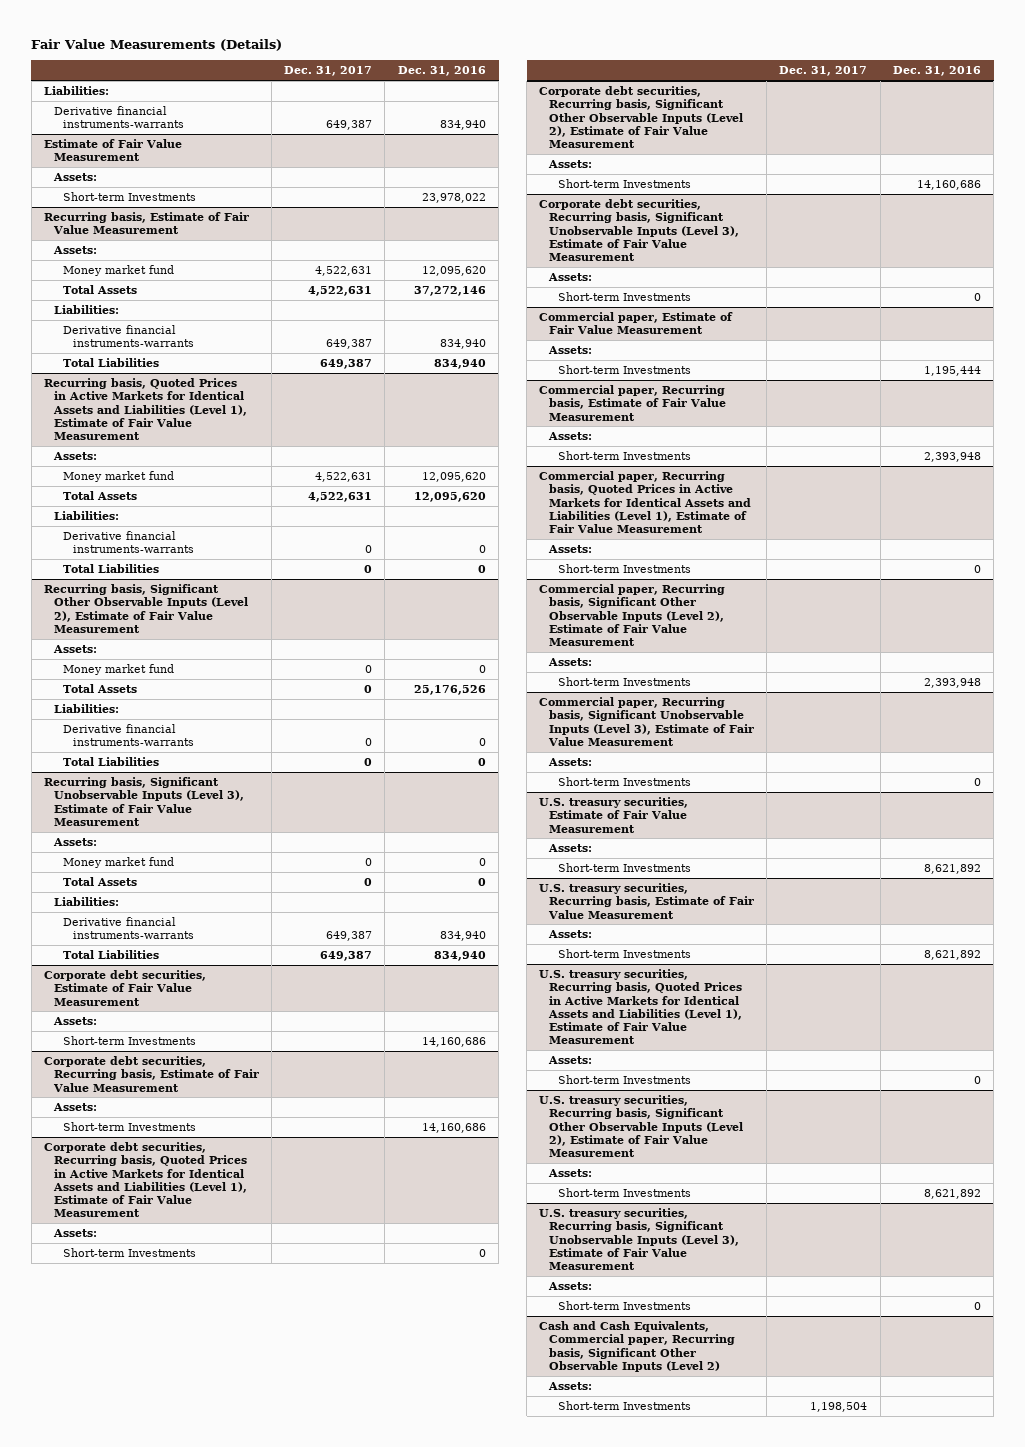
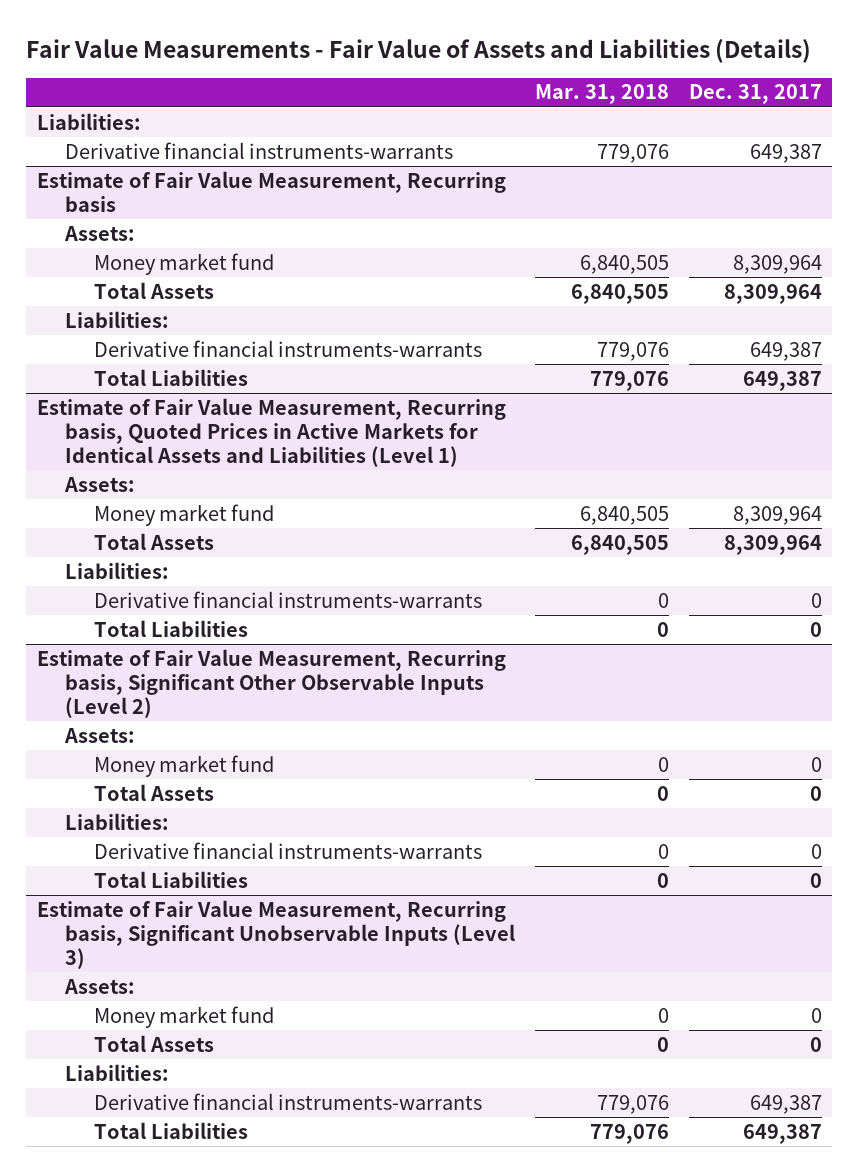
[31,38,283,51] Fair Value Measurements (Details) -> [26,38,812,63] Fair Value Measurements - Fair Value of Assets and Liabilities (Details)
[397,66,486,77] Dec. 31, 2016 -> none
none -> [535,84,670,105] Mar. 31, 2018
[44,139,183,162] Estimate of Fair Value Measurement -> none
[52,173,97,182] Assets: -> none
[63,192,197,202] Short-term Investments -> none
[44,212,250,235] Recurring basis, Estimate of Fair Value Measurement -> [36,170,506,212] Estimate of Fair Value Measurement, Recurring basis
[315,266,373,277] 4,522,631 -> [733,254,823,274] 8,309,964
[308,286,373,297] 4,522,631 -> [724,283,823,304] 8,309,964
[44,378,247,441] Recurring basis, Quoted Prices in Active Markets for Identical Assets and Liabilities (Level 1), Estimate of Fair Value Measurement -> [36,397,506,467] Estimate of Fair Value Measurement, Recurring basis, Quoted Prices in Active Markets for Identical Assets and Liabilities (Level 1)
[315,472,373,483] 4,522,631 -> [733,505,823,525] 8,309,964
[308,492,373,503] 4,522,631 -> [724,534,823,555] 8,309,964
[44,584,248,633] Recurring basis, Significant Other Observable Inputs (Level 2), Estimate of Fair Value Measurement -> [36,648,506,718] Estimate of Fair Value Measurement, Recurring basis, Significant Other Observable Inputs (Level 2)
[44,777,244,826] Recurring basis, Significant Unobservable Inputs (Level 3), Estimate of Fair Value Measurement -> [36,899,516,969] Estimate of Fair Value Measurement, Recurring basis, Significant Unobservable Inputs (Level 3)
[44,970,207,1006] Corporate debt securities, Estimate of Fair Value Measurement -> none
[52,1017,97,1026] Assets: -> none
[63,1036,197,1046] Short-term Investments -> none
[44,1056,259,1092] Corporate debt securities, Recurring basis, Estimate of Fair Value Measurement -> none
[52,1103,97,1112] Assets: -> none
[63,1122,197,1132] Short-term Investments -> none
[44,1142,247,1218] Corporate debt securities, Recurring basis, Quoted Prices in Active Markets for Identical Assets and Liabilities (Level 1), Estimate of Fair Value Measurement -> none
[52,1229,97,1238] Assets: -> none
[63,1248,197,1258] Short-term Investments -> none
[539,86,743,149] Corporate debt securities, Recurring basis, Significant Other Observable Inputs (Level 2), Estimate of Fair Value Measurement -> none
[547,160,592,169] Assets: -> none
[558,179,692,189] Short-term Investments -> none
[539,199,739,262] Corporate debt securities, Recurring basis, Significant Unobservable Inputs (Level 3), Estimate of Fair Value Measurement -> none
[547,273,592,282] Assets: -> none
[558,292,692,302] Short-term Investments -> none
[539,312,734,335] Commercial paper, Estimate of Fair Value Measurement -> none
[547,346,592,355] Assets: -> none
[558,365,692,375] Short-term Investments -> none
[539,385,726,421] Commercial paper, Recurring basis, Estimate of Fair Value Measurement -> none
[547,432,592,441] Assets: -> none
[558,451,692,461] Short-term Investments -> none
[539,471,751,534] Commercial paper, Recurring basis, Quoted Prices in Active Markets for Identical Assets and Liabilities (Level 1), Estimate of Fair Value Measurement -> none
[547,545,592,554] Assets: -> none
[558,564,692,574] Short-term Investments -> none
[539,584,726,647] Commercial paper, Recurring basis, Significant Other Observable Inputs (Level 2), Estimate of Fair Value Measurement -> none
[547,658,592,667] Assets: -> none
[558,677,692,687] Short-term Investments -> none
[539,697,754,746] Commercial paper, Recurring basis, Significant Unobservable Inputs (Level 3), Estimate of Fair Value Measurement -> none
[547,758,592,767] Assets: -> none
[558,777,692,787] Short-term Investments -> none
[539,797,689,833] U.S. treasury securities, Estimate of Fair Value Measurement -> none
[547,844,592,853] Assets: -> none
[558,863,692,873] Short-term Investments -> none
[539,883,754,919] U.S. treasury securities, Recurring basis, Estimate of Fair Value Measurement -> none
[547,930,592,939] Assets: -> none
[558,949,692,959] Short-term Investments -> none
[539,969,742,1045] U.S. treasury securities, Recurring basis, Quoted Prices in Active Markets for Identical Assets and Liabilities (Level 1), Estimate of Fair Value Measurement -> none
[547,1056,592,1065] Assets: -> none
[558,1075,692,1085] Short-term Investments -> none
[539,1095,743,1158] U.S. treasury securities, Recurring basis, Significant Other Observable Inputs (Level 2), Estimate of Fair Value Measurement -> none
[547,1169,592,1178] Assets: -> none
[558,1188,692,1198] Short-term Investments -> none
[539,1208,739,1271] U.S. treasury securities, Recurring basis, Significant Unobservable Inputs (Level 3), Estimate of Fair Value Measurement -> none
[547,1282,592,1291] Assets: -> none
[558,1301,692,1311] Short-term Investments -> none
[539,1321,735,1372] Cash and Cash Equivalents, Commercial paper, Recurring basis, Significant Other Observable Inputs (Level 2) -> none
[547,1382,592,1391] Assets: -> none
[558,1401,692,1411] Short-term Investments -> none

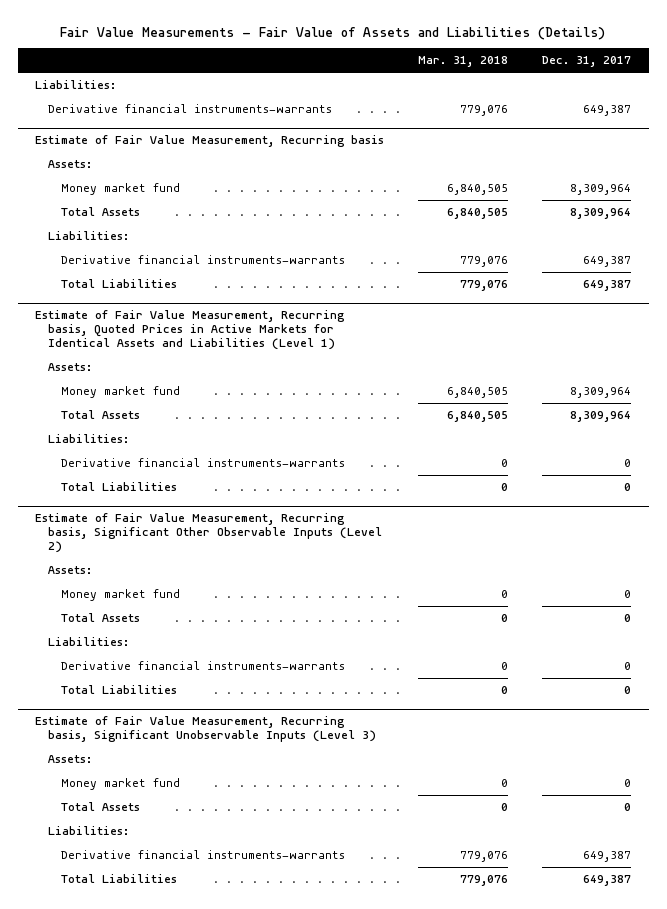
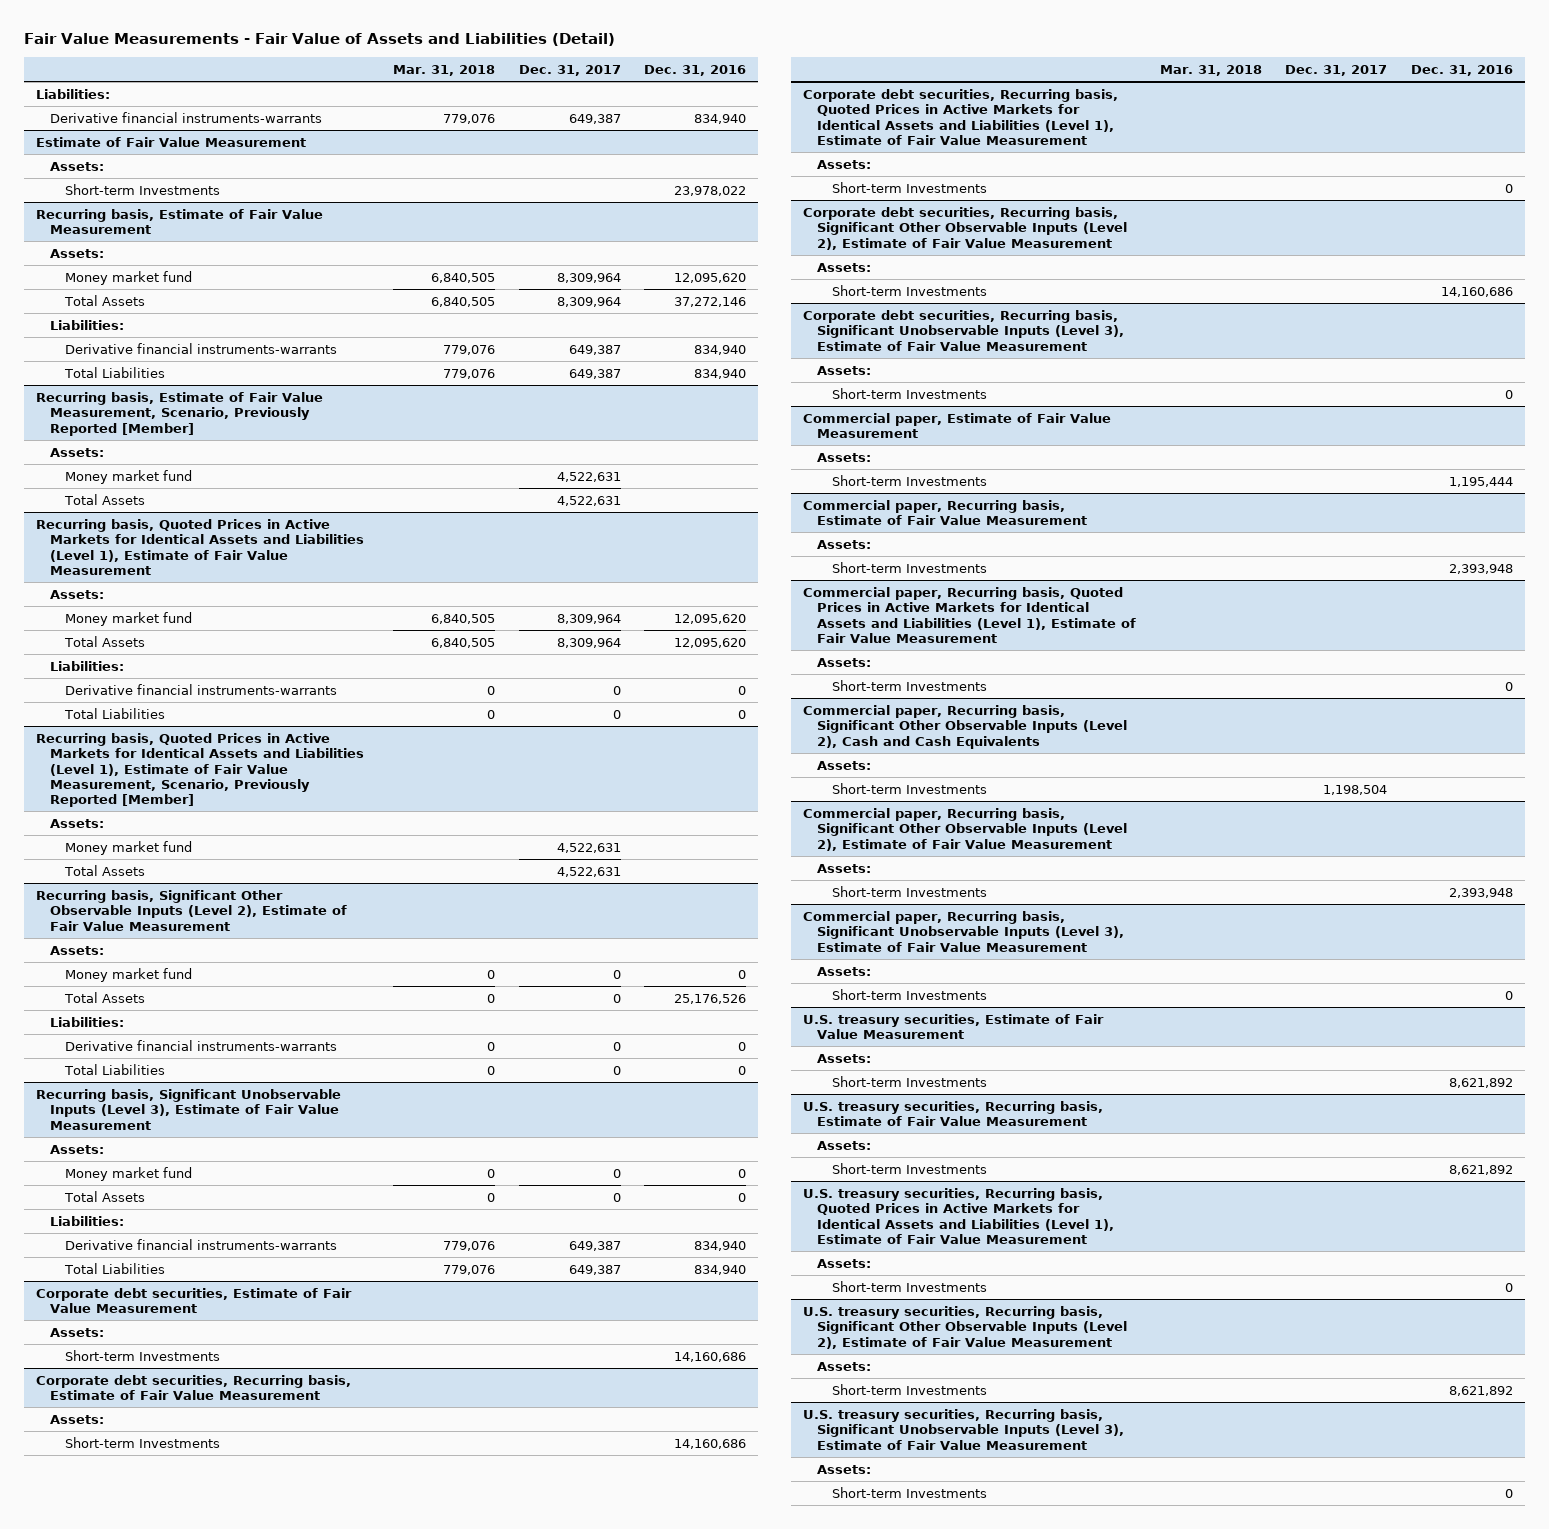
[60,26,606,40] Fair Value Measurements - Fair Value of Assets and Liabilities (Details) -> [23,33,615,47] Fair Value Measurements - Fair Value of Assets and Liabilities (Detail)
none -> [644,65,747,77] Dec. 31, 2016
none -> [35,136,306,147] Estimate of Fair Value Measurement
none -> [50,161,105,171] Assets:
none -> [64,183,220,195] Short-term Investments
[35,134,385,147] Estimate of Fair Value Measurement, Recurring basis -> [35,208,323,235] Recurring basis, Estimate of Fair Value Measurement
none -> [35,391,323,436] Recurring basis, Estimate of Fair Value Measurement, Scenario, Previously Reported [Member]
none -> [50,447,105,457] Assets:
none -> [64,469,192,484] Money market fund
none -> [63,493,145,505] Total Assets
[35,309,346,351] Estimate of Fair Value Measurement, Recurring basis, Quoted Prices in Active Markets for Identical Assets and Liabilities (Level 1) -> [35,518,365,575] Recurring basis, Quoted Prices in Active Markets for Identical Assets and Liabilities (Level 1), Estimate of Fair Value Measurement
none -> [35,732,365,808] Recurring basis, Quoted Prices in Active Markets for Identical Assets and Liabilities (Level 1), Estimate of Fair Value Measurement, Scenario, Previously Reported [Member]
none -> [50,818,105,828] Assets:
none -> [64,840,192,855] Money market fund
none -> [63,864,145,876] Total Assets
[35,512,383,554] Estimate of Fair Value Measurement, Recurring basis, Significant Other Observable Inputs (Level 2) -> [35,889,348,931] Recurring basis, Significant Other Observable Inputs (Level 2), Estimate of Fair Value Measurement
[35,715,377,742] Estimate of Fair Value Measurement, Recurring basis, Significant Unobservable Inputs (Level 3) -> [35,1088,341,1130] Recurring basis, Significant Unobservable Inputs (Level 3), Estimate of Fair Value Measurement
none -> [35,1287,352,1314] Corporate debt securities, Estimate of Fair Value Measurement
none -> [50,1327,105,1337] Assets:
none -> [64,1349,220,1361] Short-term Investments
none -> [35,1374,351,1401] Corporate debt securities, Recurring basis, Estimate of Fair Value Measurement
none -> [50,1414,105,1424] Assets:
none -> [64,1436,220,1448] Short-term Investments
none -> [802,88,1118,145] Corporate debt securities, Recurring basis, Quoted Prices in Active Markets for Identical Assets and Liabilities (Level 1), Estimate of Fair Value Measurement
none -> [817,159,872,169] Assets:
none -> [831,181,987,193] Short-term Investments
none -> [802,206,1128,250] Corporate debt securities, Recurring basis, Significant Other Observable Inputs (Level 2), Estimate of Fair Value Measurement
none -> [817,262,872,272] Assets:
none -> [831,284,987,296] Short-term Investments
none -> [802,309,1125,351] Corporate debt securities, Recurring basis, Significant Unobservable Inputs (Level 3), Estimate of Fair Value Measurement
none -> [817,365,872,375] Assets:
none -> [831,387,987,399] Short-term Investments
none -> [802,412,1111,439] Commercial paper, Estimate of Fair Value Measurement
none -> [817,452,872,462] Assets:
none -> [831,474,987,486] Short-term Investments
none -> [802,499,1088,526] Commercial paper, Recurring basis, Estimate of Fair Value Measurement
none -> [817,539,872,549] Assets:
none -> [831,561,987,573] Short-term Investments
none -> [802,586,1137,643] Commercial paper, Recurring basis, Quoted Prices in Active Markets for Identical Assets and Liabilities (Level 1), Estimate of Fair Value Measurement
none -> [817,657,872,667] Assets:
none -> [831,679,987,691] Short-term Investments
none -> [802,704,1128,749] Commercial paper, Recurring basis, Significant Other Observable Inputs (Level 2), Cash and Cash Equivalents
none -> [817,760,872,770] Assets:
none -> [831,782,987,794] Short-term Investments
none -> [802,807,1128,851] Commercial paper, Recurring basis, Significant Other Observable Inputs (Level 2), Estimate of Fair Value Measurement
none -> [817,863,872,873] Assets:
none -> [831,885,987,897] Short-term Investments
none -> [802,910,1125,952] Commercial paper, Recurring basis, Significant Unobservable Inputs (Level 3), Estimate of Fair Value Measurement
none -> [817,966,872,976] Assets:
none -> [831,988,987,1000] Short-term Investments
none -> [802,1013,1104,1040] U.S. treasury securities, Estimate of Fair Value Measurement
none -> [817,1053,872,1063] Assets:
none -> [831,1075,987,1087] Short-term Investments
none -> [802,1100,1103,1127] U.S. treasury securities, Recurring basis, Estimate of Fair Value Measurement
none -> [817,1140,872,1150] Assets:
none -> [831,1162,987,1174] Short-term Investments
none -> [802,1187,1115,1244] U.S. treasury securities, Recurring basis, Quoted Prices in Active Markets for Identical Assets and Liabilities (Level 1), Estimate of Fair Value Measurement
none -> [817,1258,872,1268] Assets:
none -> [831,1280,987,1292] Short-term Investments
none -> [802,1305,1128,1349] U.S. treasury securities, Recurring basis, Significant Other Observable Inputs (Level 2), Estimate of Fair Value Measurement
none -> [817,1361,872,1371] Assets:
none -> [831,1383,987,1395] Short-term Investments
none -> [802,1408,1125,1450] U.S. treasury securities, Recurring basis, Significant Unobservable Inputs (Level 3), Estimate of Fair Value Measurement
none -> [817,1464,872,1474] Assets:
none -> [831,1486,987,1498] Short-term Investments

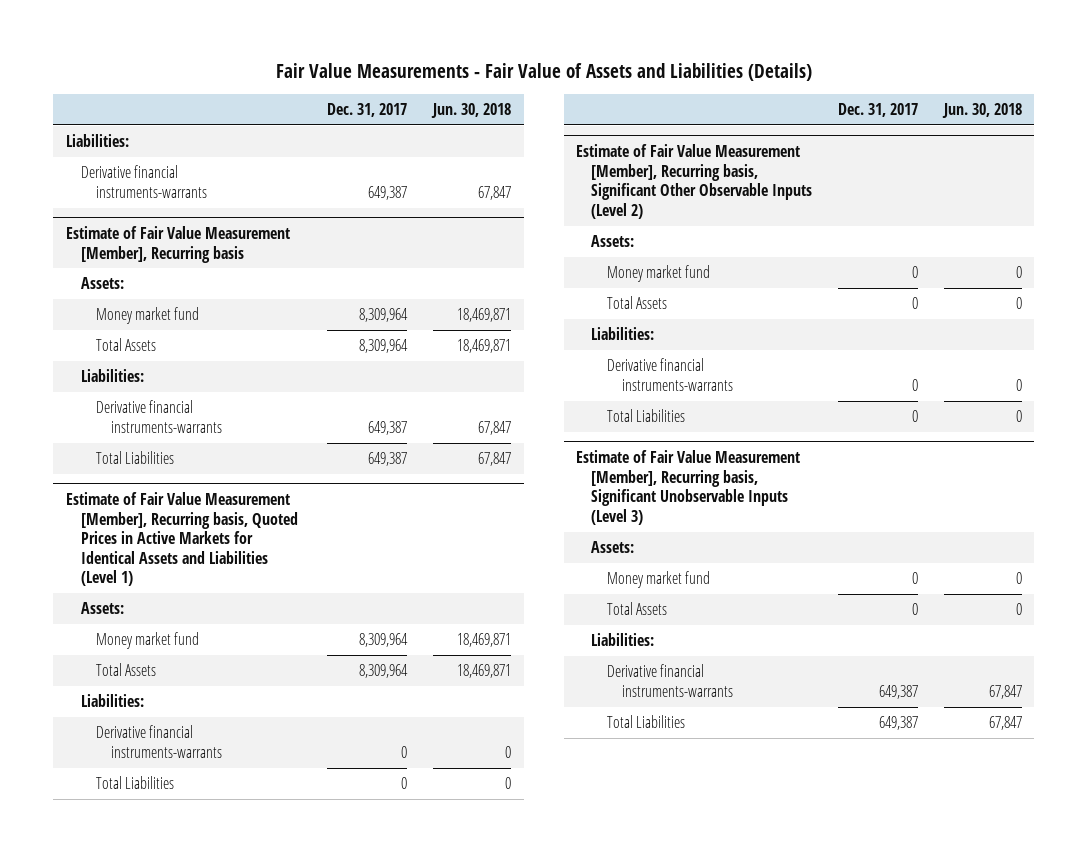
[23,33,615,47] Fair Value Measurements - Fair Value of Assets and Liabilities (Detail) -> [275,62,812,81] Fair Value Measurements - Fair Value of Assets and Liabilities (Details)
[392,65,495,77] Mar. 31, 2018 -> none
[644,65,747,77] Dec. 31, 2016 -> none
none -> [431,102,512,118] Jun. 30, 2018
[35,136,306,147] Estimate of Fair Value Measurement -> none
[50,161,105,171] Assets: -> none
[64,183,220,195] Short-term Investments -> none
[35,208,323,235] Recurring basis, Estimate of Fair Value Measurement -> [65,225,290,263] Estimate of Fair Value Measurement [Member], Recurring basis
[35,391,323,436] Recurring basis, Estimate of Fair Value Measurement, Scenario, Previously Reported [Member] -> none
[50,447,105,457] Assets: -> none
[64,469,192,484] Money market fund -> none
[63,493,145,505] Total Assets -> none
[35,518,365,575] Recurring basis, Quoted Prices in Active Markets for Identical Assets and Liabilities (Level 1), Estimate of Fair Value Measurement -> [65,491,298,587] Estimate of Fair Value Measurement [Member], Recurring basis, Quoted Prices in Active Markets for Identical Assets and Liabilities (Level 1)
[35,732,365,808] Recurring basis, Quoted Prices in Active Markets for Identical Assets and Liabilities (Level 1), Estimate of Fair Value Measurement, Scenario, Previously Reported [Member] -> none
[50,818,105,828] Assets: -> none
[64,840,192,855] Money market fund -> none
[63,864,145,876] Total Assets -> none
[35,889,348,931] Recurring basis, Significant Other Observable Inputs (Level 2), Estimate of Fair Value Measurement -> [576,143,813,219] Estimate of Fair Value Measurement [Member], Recurring basis, Significant Other Observable Inputs (Level 2)
[35,1088,341,1130] Recurring basis, Significant Unobservable Inputs (Level 3), Estimate of Fair Value Measurement -> [576,449,801,525] Estimate of Fair Value Measurement [Member], Recurring basis, Significant Unobservable Inputs (Level 3)
[35,1287,352,1314] Corporate debt securities, Estimate of Fair Value Measurement -> none
[50,1327,105,1337] Assets: -> none
[64,1349,220,1361] Short-term Investments -> none
[35,1374,351,1401] Corporate debt securities, Recurring basis, Estimate of Fair Value Measurement -> none
[50,1414,105,1424] Assets: -> none
[64,1436,220,1448] Short-term Investments -> none
[802,88,1118,145] Corporate debt securities, Recurring basis, Quoted Prices in Active Markets for Identical Assets and Liabilities (Level 1), Estimate of Fair Value Measurement -> none
[817,159,872,169] Assets: -> none
[831,181,987,193] Short-term Investments -> none
[802,206,1128,250] Corporate debt securities, Recurring basis, Significant Other Observable Inputs (Level 2), Estimate of Fair Value Measurement -> none
[817,262,872,272] Assets: -> none
[831,284,987,296] Short-term Investments -> none
[802,309,1125,351] Corporate debt securities, Recurring basis, Significant Unobservable Inputs (Level 3), Estimate of Fair Value Measurement -> none
[817,365,872,375] Assets: -> none
[831,387,987,399] Short-term Investments -> none
[802,412,1111,439] Commercial paper, Estimate of Fair Value Measurement -> none
[817,452,872,462] Assets: -> none
[831,474,987,486] Short-term Investments -> none
[802,499,1088,526] Commercial paper, Recurring basis, Estimate of Fair Value Measurement -> none
[817,539,872,549] Assets: -> none
[831,561,987,573] Short-term Investments -> none
[802,586,1137,643] Commercial paper, Recurring basis, Quoted Prices in Active Markets for Identical Assets and Liabilities (Level 1), Estimate of Fair Value Measurement -> none
[817,657,872,667] Assets: -> none
[831,679,987,691] Short-term Investments -> none
[802,704,1128,749] Commercial paper, Recurring basis, Significant Other Observable Inputs (Level 2), Cash and Cash Equivalents -> none
[817,760,872,770] Assets: -> none
[831,782,987,794] Short-term Investments -> none
[802,807,1128,851] Commercial paper, Recurring basis, Significant Other Observable Inputs (Level 2), Estimate of Fair Value Measurement -> none
[817,863,872,873] Assets: -> none
[831,885,987,897] Short-term Investments -> none
[802,910,1125,952] Commercial paper, Recurring basis, Significant Unobservable Inputs (Level 3), Estimate of Fair Value Measurement -> none
[817,966,872,976] Assets: -> none
[831,988,987,1000] Short-term Investments -> none
[802,1013,1104,1040] U.S. treasury securities, Estimate of Fair Value Measurement -> none
[817,1053,872,1063] Assets: -> none
[831,1075,987,1087] Short-term Investments -> none
[802,1100,1103,1127] U.S. treasury securities, Recurring basis, Estimate of Fair Value Measurement -> none
[817,1140,872,1150] Assets: -> none
[831,1162,987,1174] Short-term Investments -> none
[802,1187,1115,1244] U.S. treasury securities, Recurring basis, Quoted Prices in Active Markets for Identical Assets and Liabilities (Level 1), Estimate of Fair Value Measurement -> none
[817,1258,872,1268] Assets: -> none
[831,1280,987,1292] Short-term Investments -> none
[802,1305,1128,1349] U.S. treasury securities, Recurring basis, Significant Other Observable Inputs (Level 2), Estimate of Fair Value Measurement -> none
[817,1361,872,1371] Assets: -> none
[831,1383,987,1395] Short-term Investments -> none
[802,1408,1125,1450] U.S. treasury securities, Recurring basis, Significant Unobservable Inputs (Level 3), Estimate of Fair Value Measurement -> none
[817,1464,872,1474] Assets: -> none
[831,1486,987,1498] Short-term Investments -> none

